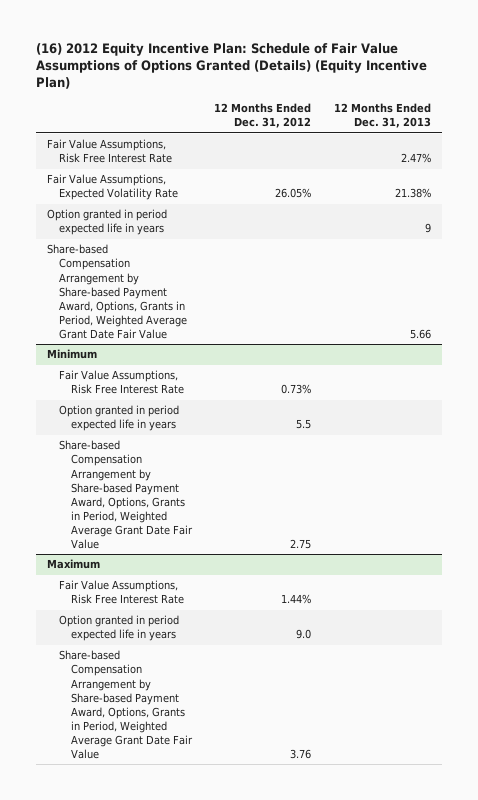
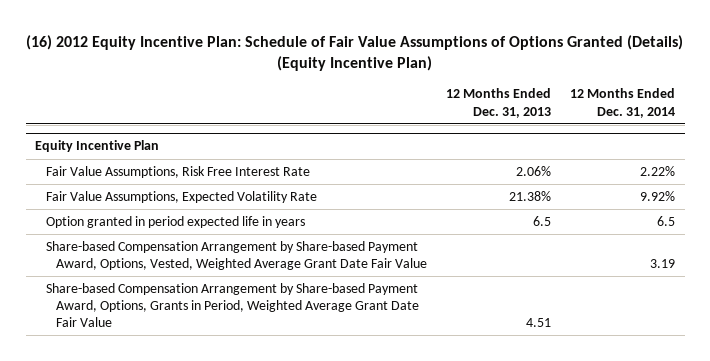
[214,103,312,129] 12 Months Ended Dec. 31, 2012 -> none
none -> [570,88,676,118] 12 Months Ended Dec. 31, 2014
none -> [35,140,160,153] Equity Incentive Plan
[400,153,431,164] 2.47% -> [516,165,552,176] 2.06%
[46,349,97,360] Minimum -> none
[58,370,184,395] Fair Value Assumptions, Risk Free Interest Rate -> none
[58,405,179,432] Option granted in period expected life in years -> none
[58,440,193,550] Share-based Compensation Arrangement by Share-based Payment Award, Options, Grants in Period, Weighted Average Grant Date Fair Value -> none
[46,559,100,570] Maximum -> none
[58,580,184,605] Fair Value Assumptions, Risk Free Interest Rate -> none
[58,615,179,642] Option granted in period expected life in years -> none
[58,650,193,760] Share-based Compensation Arrangement by Share-based Payment Award, Options, Grants in Period, Weighted Average Grant Date Fair Value -> none
[424,223,431,234] 9 -> [533,215,552,226] 6.5
none -> [45,240,428,271] Share-based Compensation Arrangement by Share-based Payment Award, Options, Vested, Weighted Average Grant Date Fair Value
[409,329,431,340] 5.66 -> [526,318,552,328] 4.51

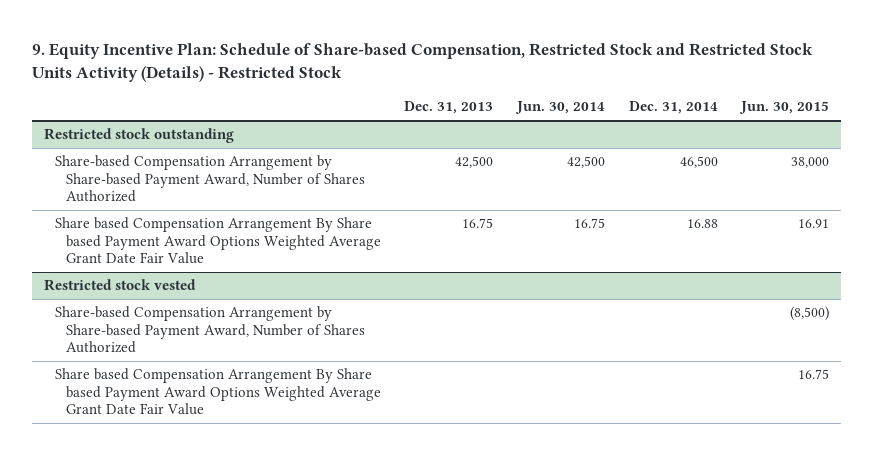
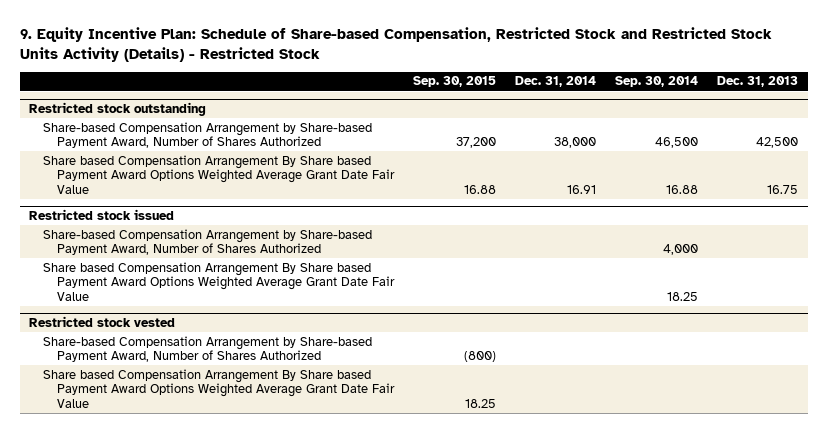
[515,101,606,115] Jun. 30, 2014 -> none
[739,101,830,115] Jun. 30, 2015 -> none
none -> [413,76,497,88] Sep. 30, 2015
none -> [615,76,699,88] Sep. 30, 2014
[679,156,718,169] 46,500 -> [554,137,597,149] 38,000
[686,219,718,229] 16.88 -> [567,184,597,194] 16.91
none -> [29,208,175,220] Restricted stock issued
none -> [43,228,373,256] Share-based Compensation Arrangement by Share-based Payment Award, Number of Shares Authorized
none -> [43,261,396,301] Share based Compensation Arrangement By Share based Payment Award Options Weighted Average Grant Date Fair Value

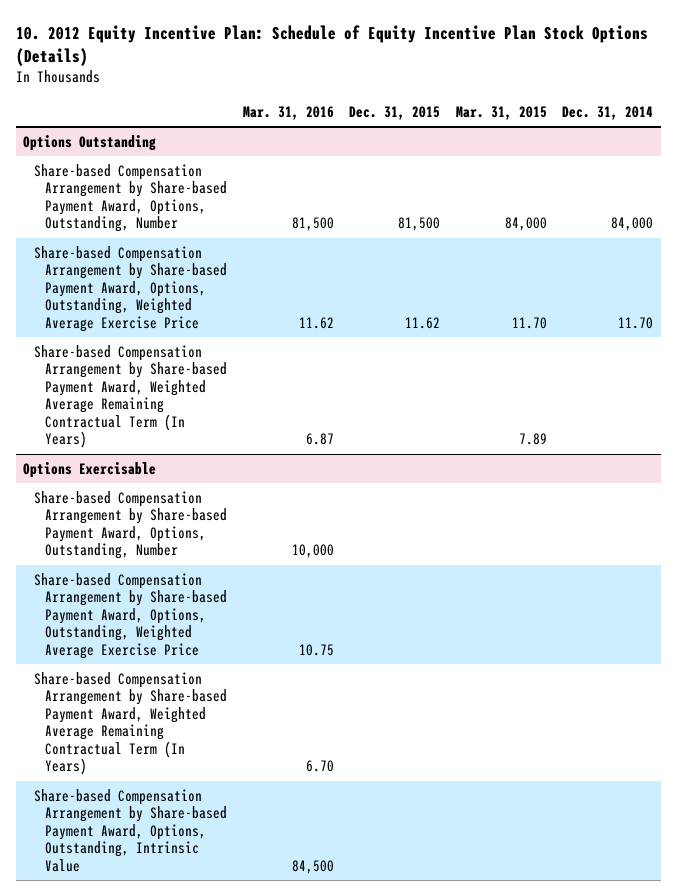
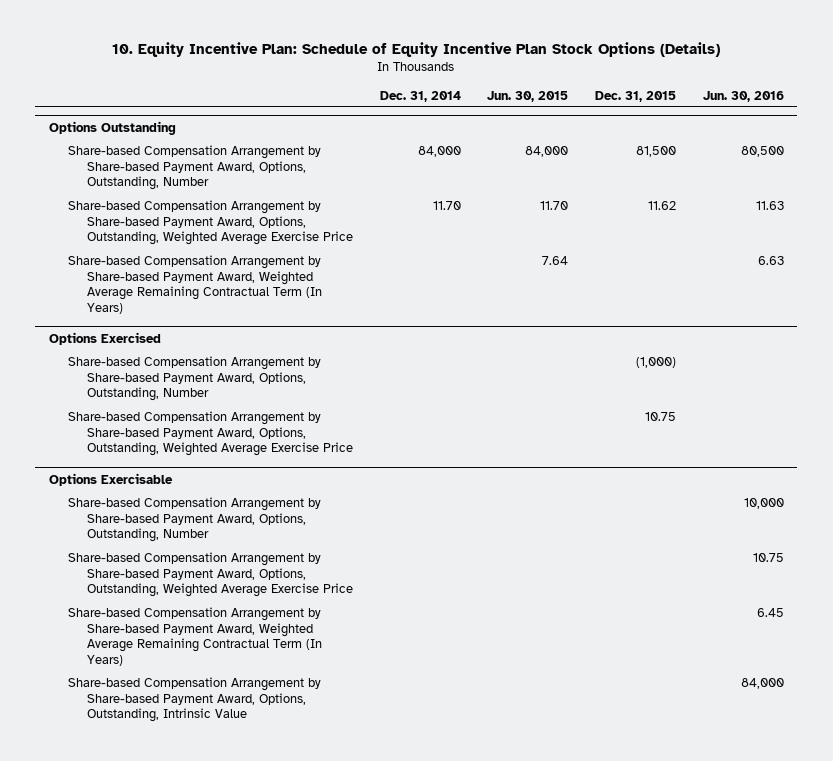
[15,24,648,66] 10. 2012 Equity Incentive Plan: Schedule of Equity Incentive Plan Stock Options (Details) -> [112,42,721,58] 10. Equity Incentive Plan: Schedule of Equity Incentive Plan Stock Options (Details)
[242,105,334,120] Mar. 31, 2016 -> none
[455,105,547,120] Mar. 31, 2015 -> none
none -> [487,90,569,102] Jun. 30, 2015
none -> [702,90,784,102] Jun. 30, 2016
none -> [48,331,161,345] Options Exercised
none -> [67,355,321,402] Share-based Compensation Arrangement by Share-based Payment Award, Options, Outstanding, Number
none -> [67,410,353,457] Share-based Compensation Arrangement by Share-based Payment Award, Options, Outstanding, Weighted Average Exercise Price

